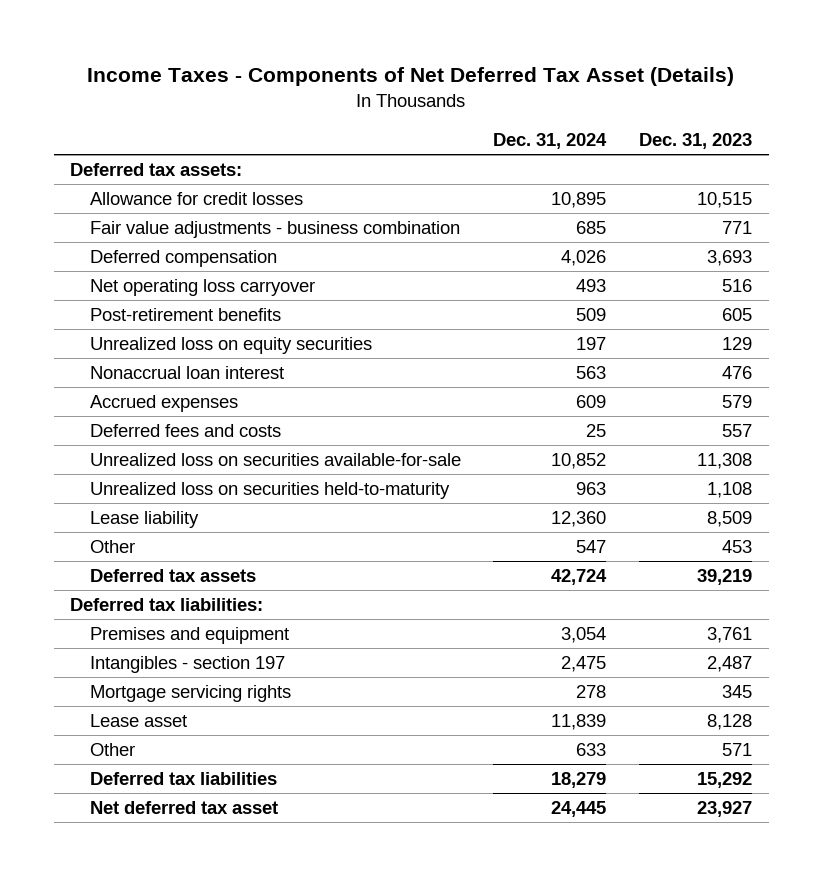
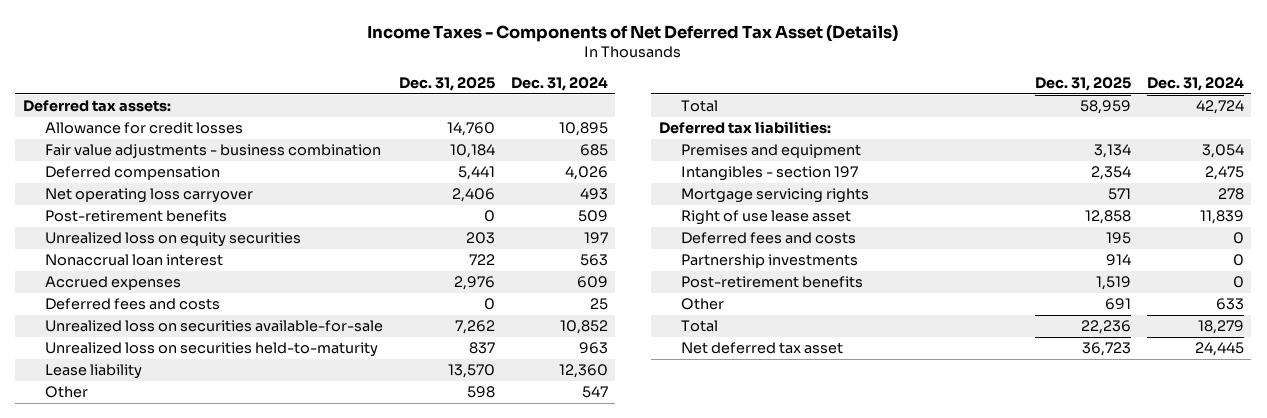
[639,132,753,149] Dec. 31, 2023 -> none
none -> [398,76,495,91] Dec. 31, 2025
[89,568,256,582] Deferred tax assets -> [681,100,719,113] Total
[89,713,187,727] Lease asset -> [681,210,852,226] Right of use lease asset
none -> [681,232,857,245] Deferred fees and costs
none -> [681,254,859,269] Partnership investments
none -> [681,276,864,289] Post-retirement benefits
[89,771,277,785] Deferred tax liabilities -> [681,320,719,333] Total

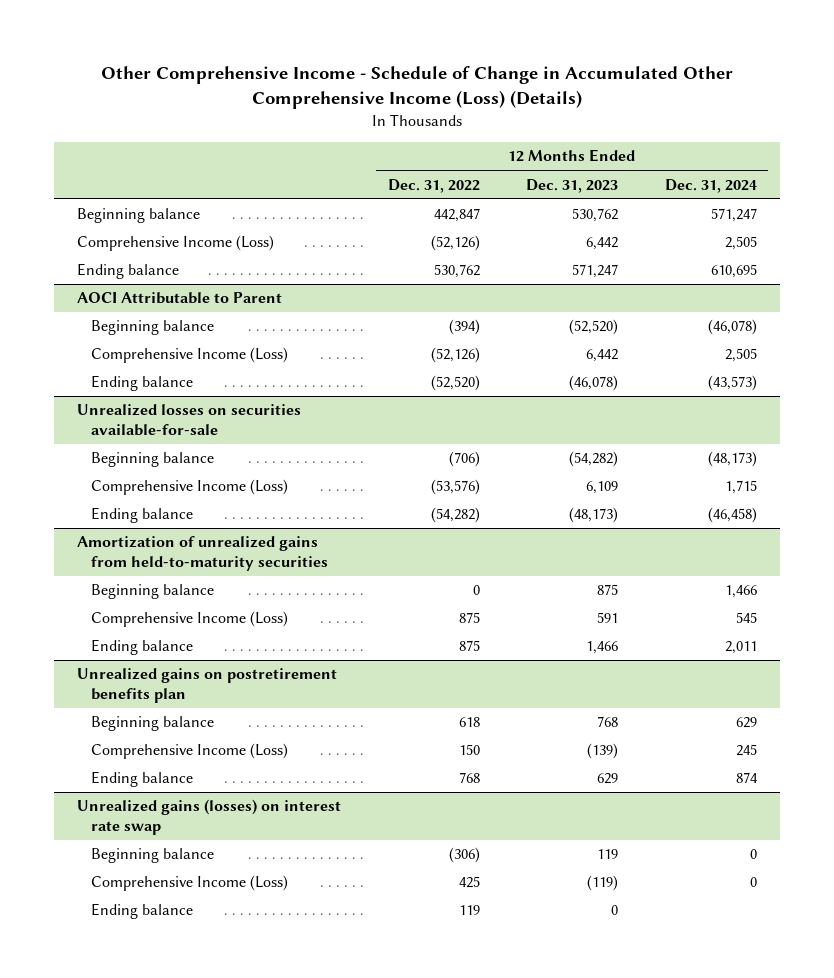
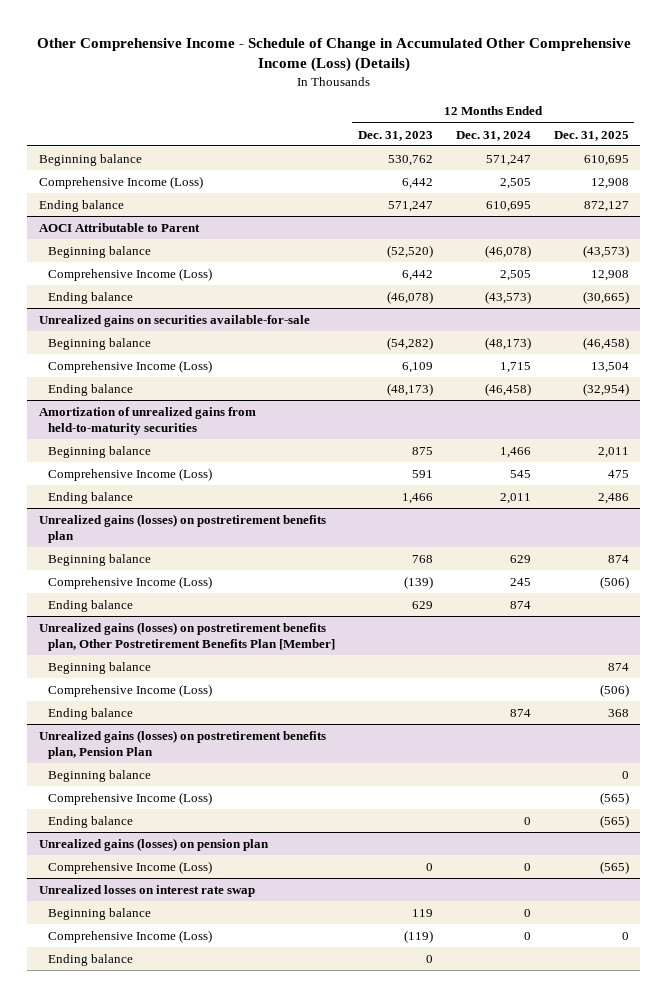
[387,178,480,193] Dec. 31, 2022 -> none
none -> [553,130,629,141] Dec. 31, 2025
[77,404,302,436] Unrealized losses on securities available-for-sale -> [38,314,310,327] Unrealized gains on securities available-for-sale
[77,668,338,703] Unrealized gains on postretirement benefits plan -> [38,513,326,543] Unrealized gains (losses) on postretirement benefits plan
none -> [38,621,336,651] Unrealized gains (losses) on postretirement benefits plan, Other Postretirement Benefits Plan [Member]
none -> [48,661,152,674] Beginning balance
none -> [48,683,213,697] Comprehensive Income (Loss)
none -> [48,707,134,720] Ending balance
none -> [38,729,326,759] Unrealized gains (losses) on postretirement benefits plan, Pension Plan
none -> [48,769,152,782] Beginning balance
none -> [48,791,213,805] Comprehensive Income (Loss)
none -> [48,815,134,828] Ending balance
none -> [38,837,269,851] Unrealized gains (losses) on pension plan
none -> [48,860,213,874] Comprehensive Income (Loss)
[77,799,342,835] Unrealized gains (losses) on interest rate swap -> [38,884,255,897] Unrealized losses on interest rate swap

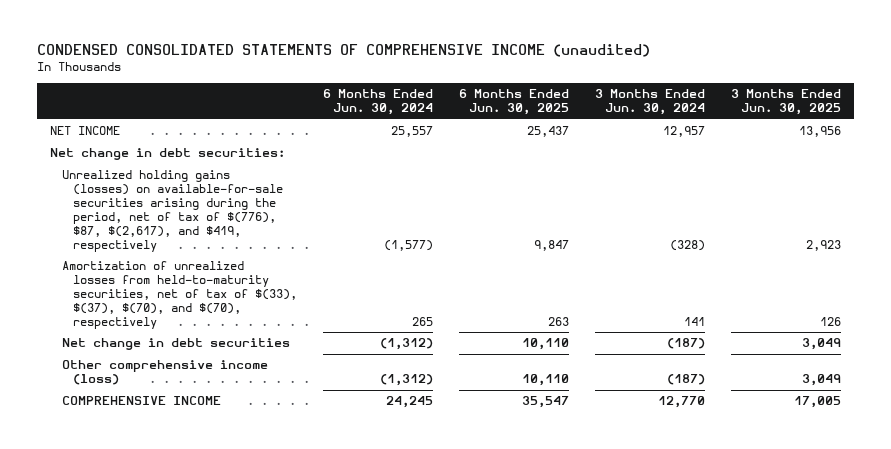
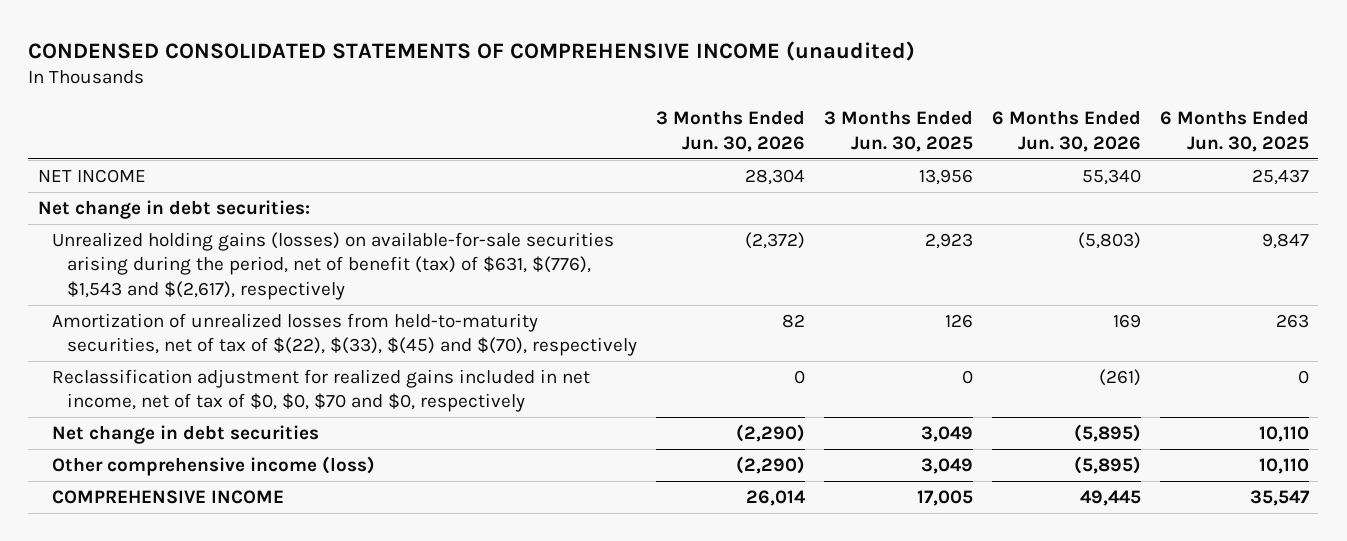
[323,89,434,116] 6 Months Ended Jun. 30, 2024 -> none
[595,89,706,116] 3 Months Ended Jun. 30, 2024 -> none
none -> [656,110,806,152] 3 Months Ended Jun. 30, 2026
none -> [991,110,1141,152] 6 Months Ended Jun. 30, 2026
[61,170,284,252] Unrealized holding gains (losses) on available-for-sale securities arising during the period, net of tax of $(776), $87, $(2,617), and $419, respectively -> [52,231,615,300] Unrealized holding gains (losses) on available-for-sale securities arising during the period, net of benefit (tax) of $631, $(776), $1,543 and $(2,617), respectively
[61,261,298,329] Amortization of unrealized losses from held-to-maturity securities, net of tax of $(33), $(37), $(70), and $(70), respectively -> [52,312,638,357] Amortization of unrealized losses from held-to-maturity securities, net of tax of $(22), $(33), $(45) and $(70), respectively
none -> [52,368,591,413] Reclassification adjustment for realized gains included in net income, net of tax of $0, $0, $70 and $0, respectively

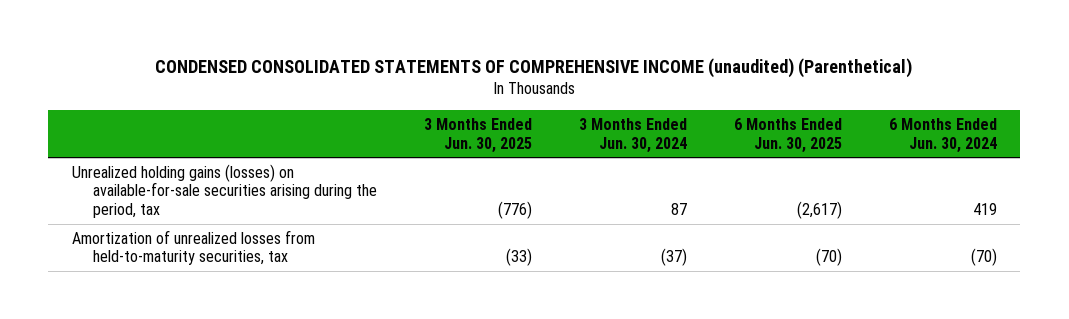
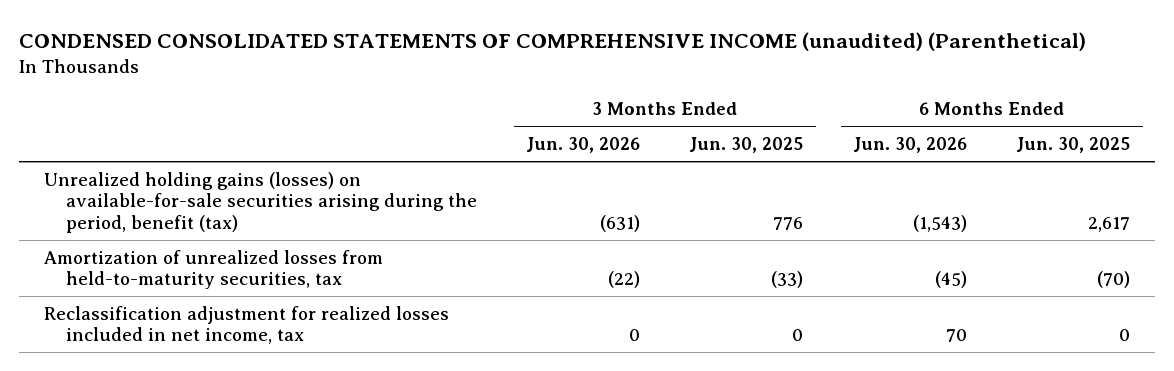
[578,118,687,153] 3 Months Ended Jun. 30, 2024 -> none
[888,118,997,153] 6 Months Ended Jun. 30, 2024 -> none
none -> [526,137,641,154] Jun. 30, 2026
none -> [852,137,967,154] Jun. 30, 2026
[71,163,377,218] Unrealized holding gains (losses) on available-for-sale securities arising during the period, tax -> [43,171,477,233] Unrealized holding gains (losses) on available-for-sale securities arising during the period, benefit (tax)
[497,200,532,219] (776) -> [773,216,804,230] 776
[796,200,842,219] (2,617) -> [1088,216,1131,232] 2,617
none -> [43,305,449,345] Reclassification adjustment for realized losses included in net income, tax

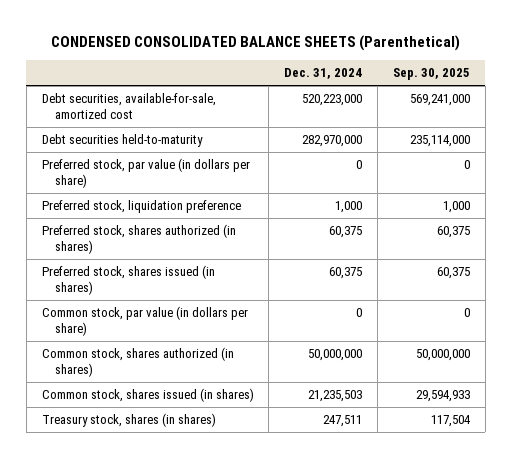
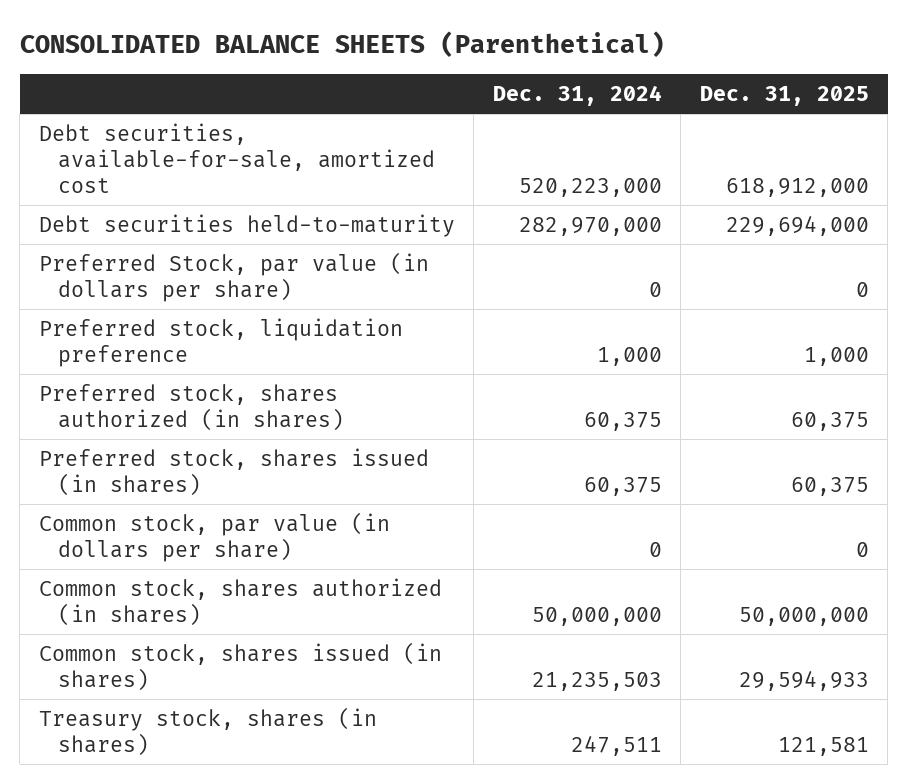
[50,34,460,51] CONDENSED CONSOLIDATED BALANCE SHEETS (Parenthetical) -> [19,30,665,57] CONSOLIDATED BALANCE SHEETS (Parenthetical)
[392,68,470,81] Sep. 30, 2025 -> none
none -> [699,85,869,106] Dec. 31, 2025
[41,158,250,189] Preferred stock, par value (in dollars per share) -> [38,251,429,302] Preferred Stock, par value (in dollars per share)

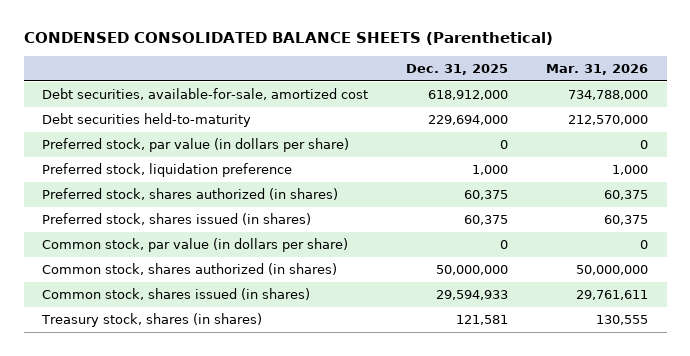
[19,30,665,57] CONSOLIDATED BALANCE SHEETS (Parenthetical) -> [23,32,553,46] CONDENSED CONSOLIDATED BALANCE SHEETS (Parenthetical)
[492,84,662,106] Dec. 31, 2024 -> none
none -> [545,64,648,76] Mar. 31, 2026
[38,251,429,302] Preferred Stock, par value (in dollars per share) -> [42,138,350,153] Preferred stock, par value (in dollars per share)

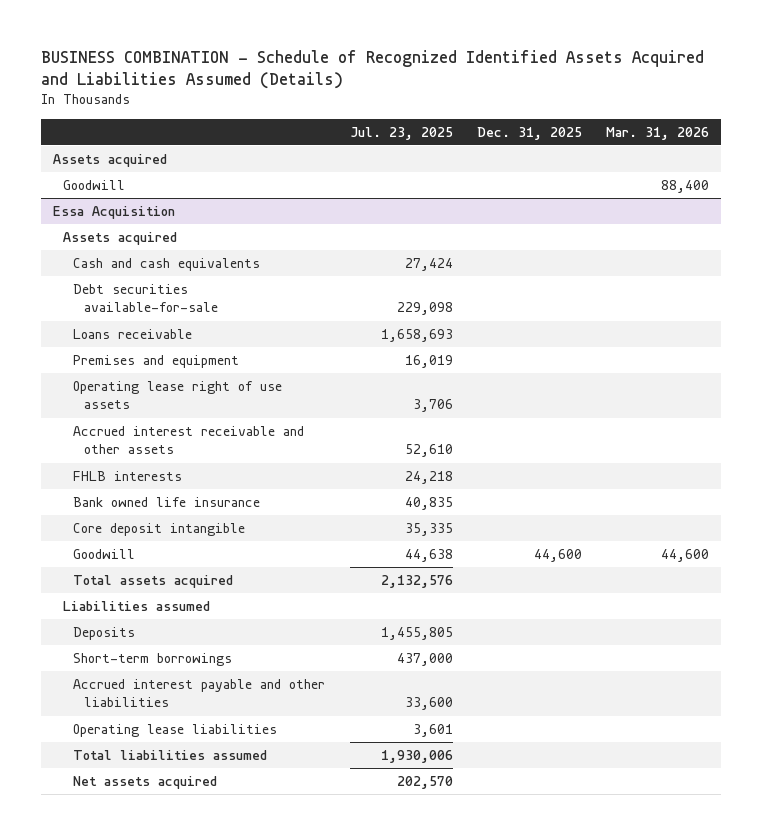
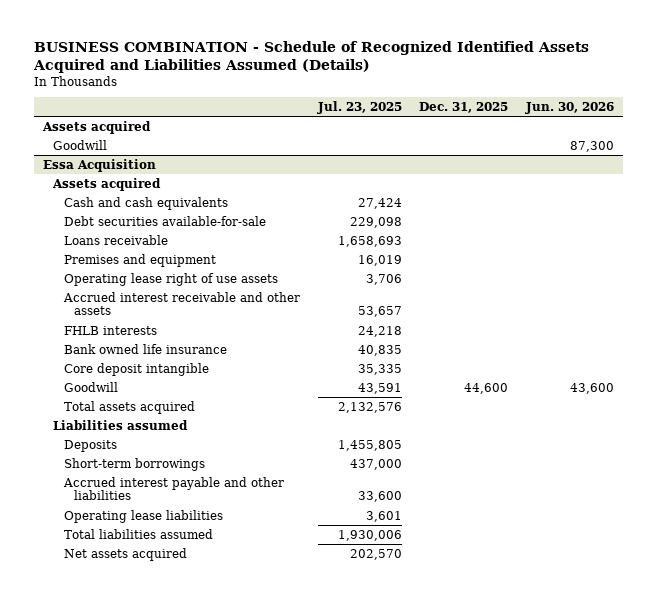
[606,126,710,140] Mar. 31, 2026 -> none
none -> [525,101,615,114] Jun. 30, 2026
[404,444,453,458] 52,610 -> [357,306,402,318] 53,657
[404,549,453,563] 44,638 -> [357,382,402,394] 43,591

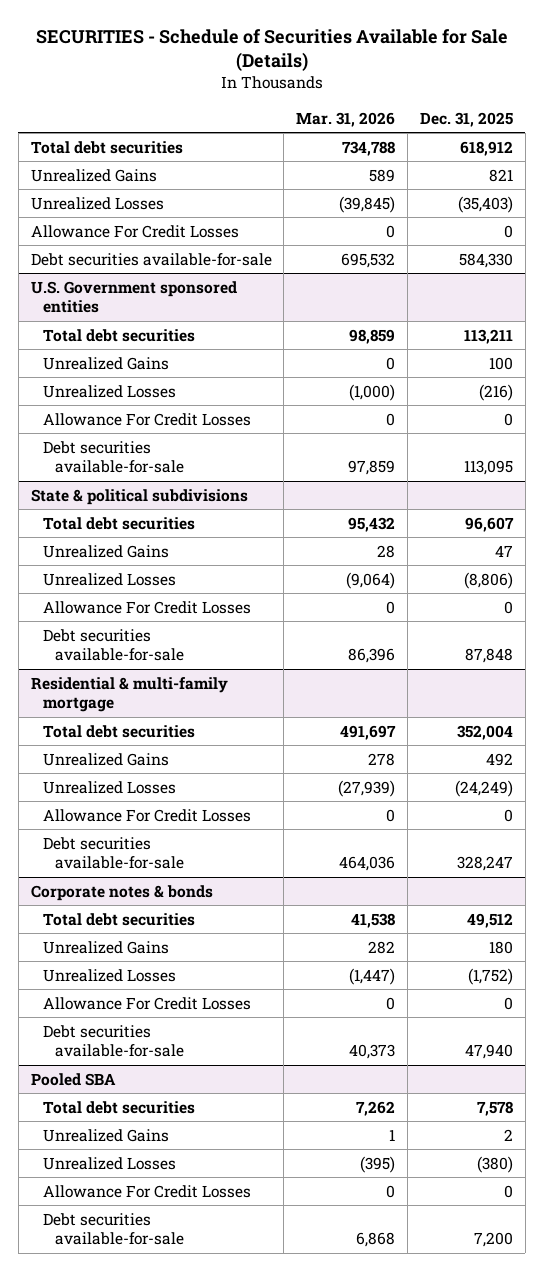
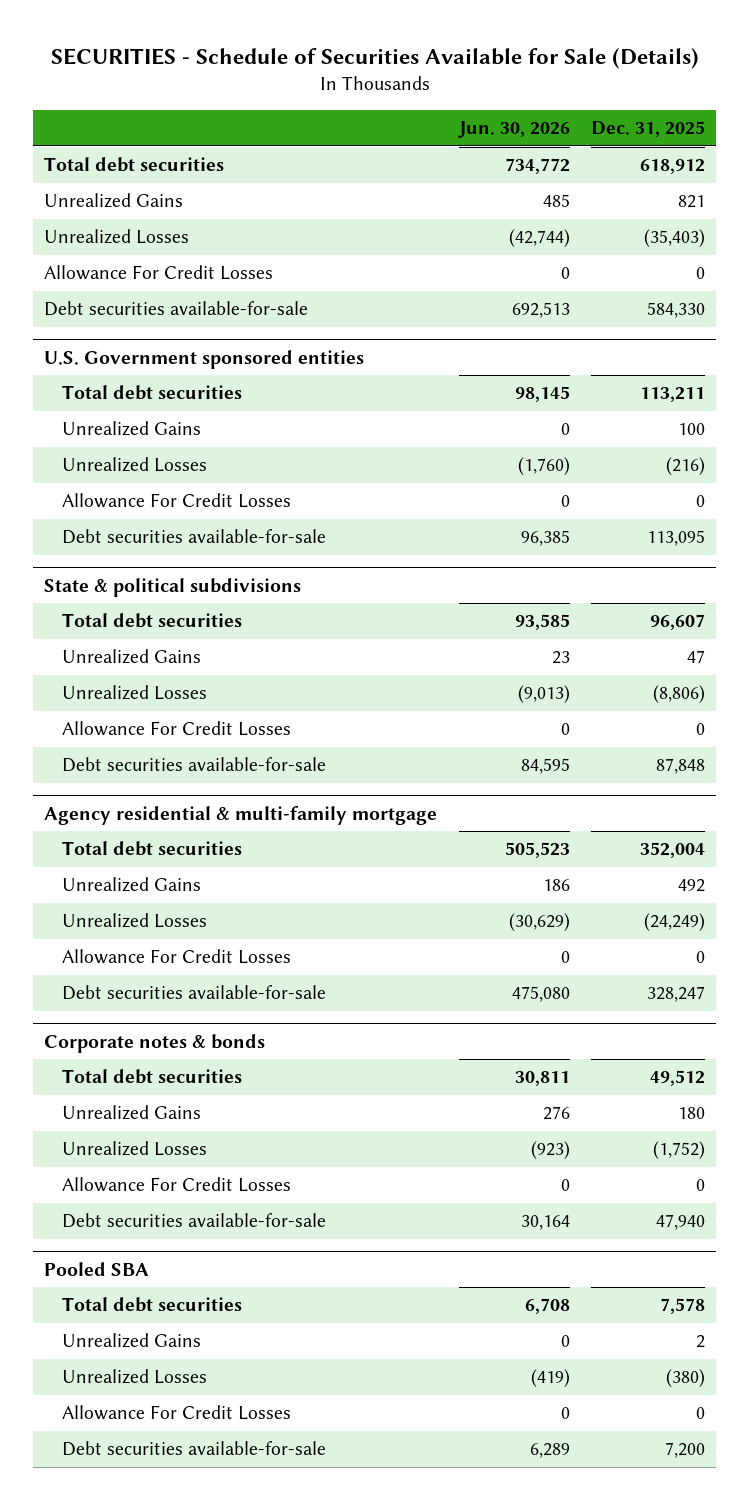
[296,111,396,127] Mar. 31, 2026 -> none
none -> [457,120,570,138] Jun. 30, 2026
[30,676,228,713] Residential & multi-family mortgage -> [44,805,438,825] Agency residential & multi-family mortgage

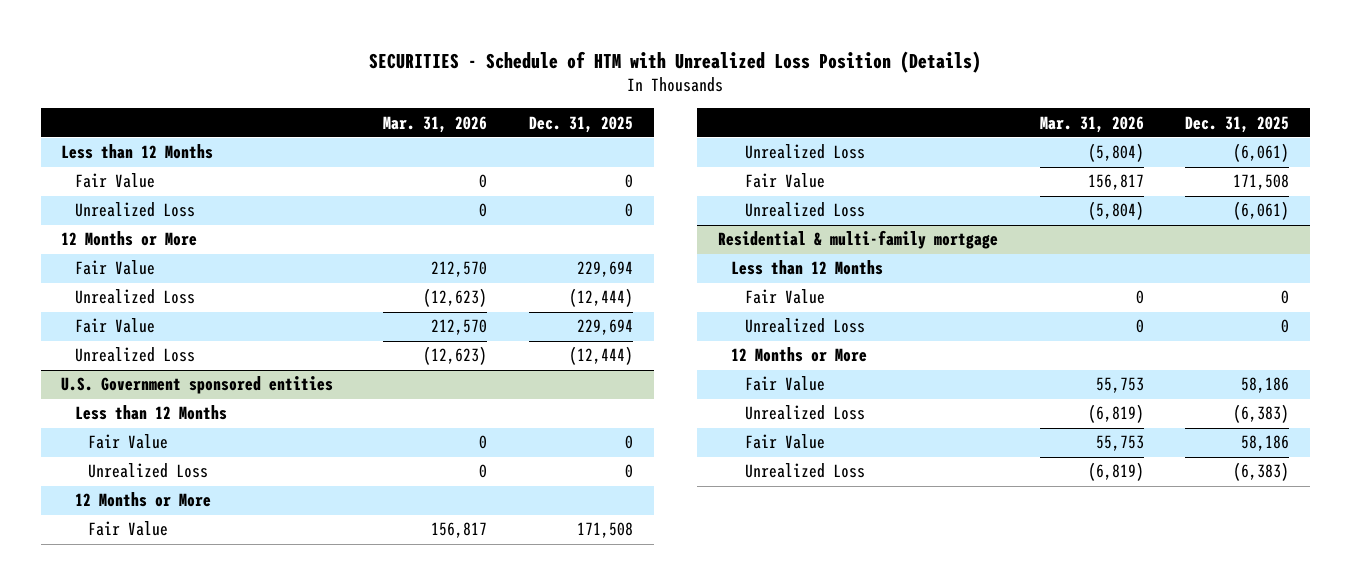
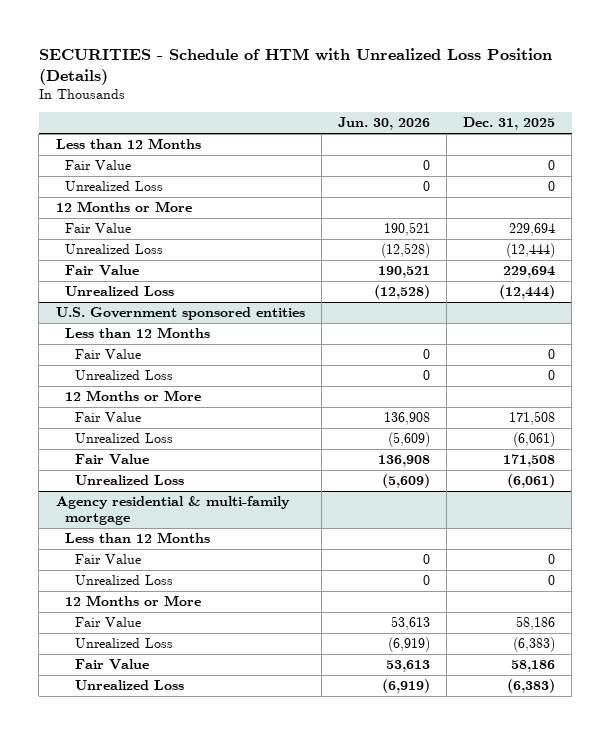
[383,115,488,133] Mar. 31, 2026 -> none
none -> [337,117,430,131] Jun. 30, 2026
[718,230,999,250] Residential & multi-family mortgage -> [55,496,290,526] Agency residential & multi-family mortgage

